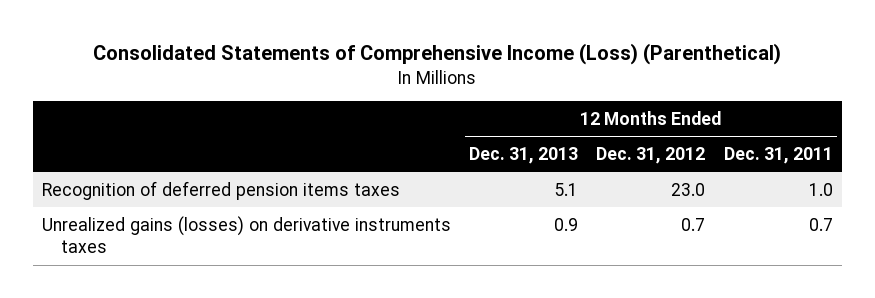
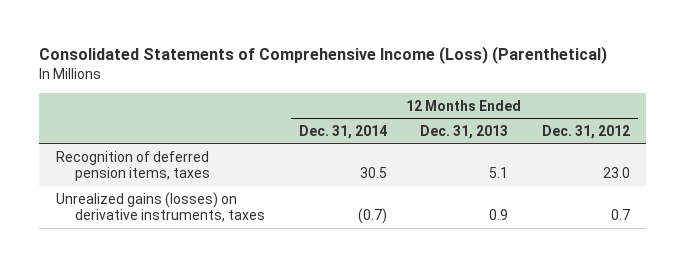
[723,146,833,164] Dec. 31, 2011 -> none
none -> [298,124,387,139] Dec. 31, 2014
[42,180,401,200] Recognition of deferred pension items taxes -> [55,150,211,182] Recognition of deferred pension items, taxes
[42,215,452,254] Unrealized gains (losses) on derivative instruments taxes -> [55,191,266,223] Unrealized gains (losses) on derivative instruments, taxes

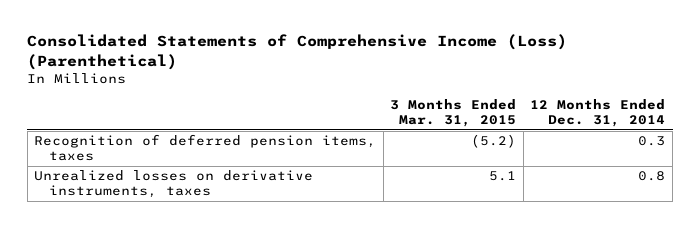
[420,124,509,139] Dec. 31, 2013 -> none
[541,124,630,139] Dec. 31, 2012 -> none
none -> [390,99,517,128] 3 Months Ended Mar. 31, 2015
[359,167,387,179] 30.5 -> [638,136,666,147] 0.3
[55,191,266,223] Unrealized gains (losses) on derivative instruments, taxes -> [34,170,314,199] Unrealized losses on derivative instruments, taxes
[357,208,387,225] (0.7) -> [638,171,666,182] 0.8

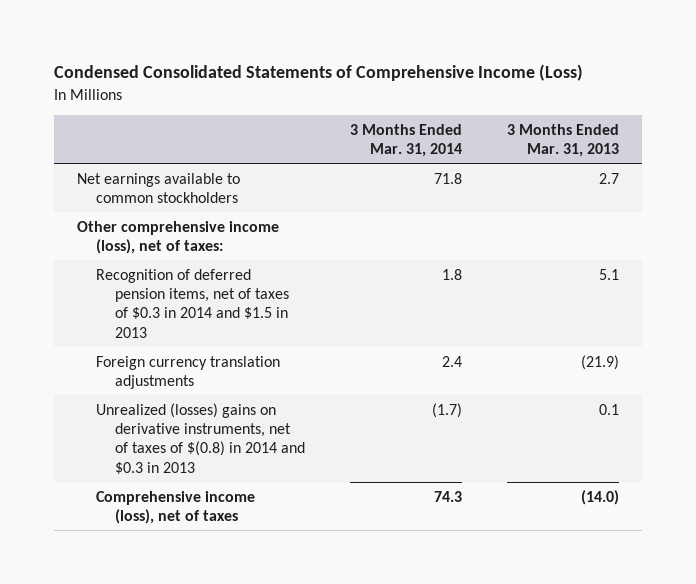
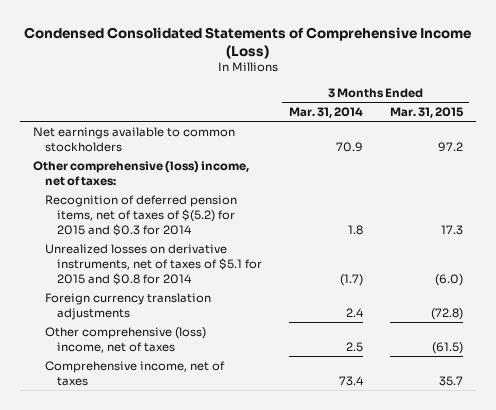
[507,123,620,158] 3 Months Ended Mar. 31, 2013 -> none
none -> [389,106,464,118] Mar. 31, 2015
[434,172,463,184] 71.8 -> [335,141,363,152] 70.9
[76,220,279,254] Other comprehensive income (loss), net of taxes: -> [33,160,250,186] Other comprehensive (loss) income, net of taxes:
[95,268,289,338] Recognition of deferred pension items, net of taxes of $0.3 in 2014 and $1.5 in 2013 -> [45,194,238,236] Recognition of deferred pension items, net of taxes of $(5.2) for 2015 and $0.3 for 2014
none -> [45,243,262,285] Unrealized losses on derivative instruments, net of taxes of $5.1 for 2015 and $0.8 for 2014
[95,402,305,474] Unrealized (losses) gains on derivative instruments, net of taxes of $(0.8) in 2014 and $0.3 in 2013 -> none
none -> [45,326,207,353] Other comprehensive (loss) income, net of taxes
[95,490,255,524] Comprehensive income (loss), net of taxes -> [45,360,226,386] Comprehensive income, net of taxes
[434,490,463,502] 74.3 -> [338,375,364,386] 73.4

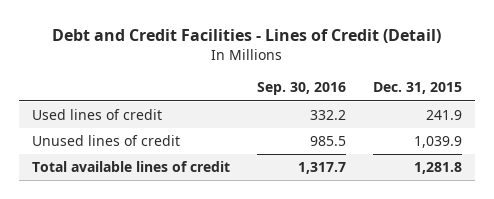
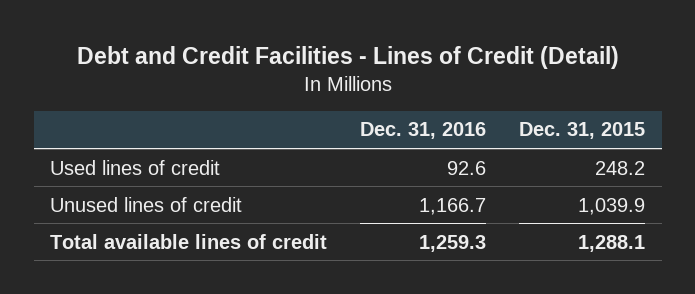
[257,82,347,96] Sep. 30, 2016 -> none
none -> [360,122,487,140] Dec. 31, 2016
[426,110,463,121] 241.9 -> [595,160,646,175] 248.2
[414,162,463,175] 1,281.8 -> [578,234,646,252] 1,288.1

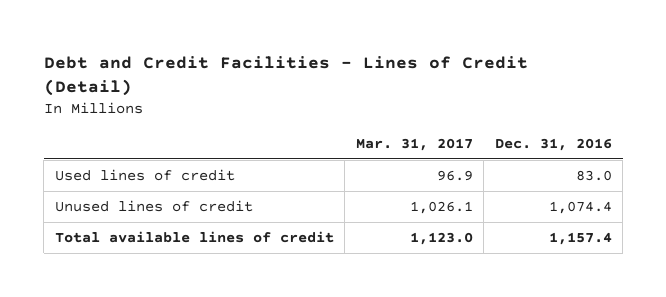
[519,122,646,140] Dec. 31, 2015 -> none
none -> [355,137,473,151] Mar. 31, 2017
[447,160,487,175] 92.6 -> [575,169,612,181] 83.0
[419,197,487,215] 1,166.7 -> [548,200,612,214] 1,074.4
[419,234,487,252] 1,259.3 -> [548,231,612,245] 1,157.4

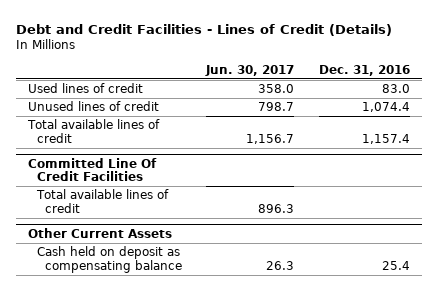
[43,55,528,96] Debt and Credit Facilities - Lines of Credit (Detail) -> [16,23,393,36] Debt and Credit Facilities - Lines of Credit (Details)
[355,137,473,151] Mar. 31, 2017 -> none
none -> [205,64,295,76] Jun. 30, 2017
none -> [28,157,158,182] Committed Line Of Credit Facilities
none -> [35,189,169,213] Total available lines of credit
none -> [28,227,173,238] Other Current Assets
none -> [36,246,182,273] Cash held on deposit as compensating balance

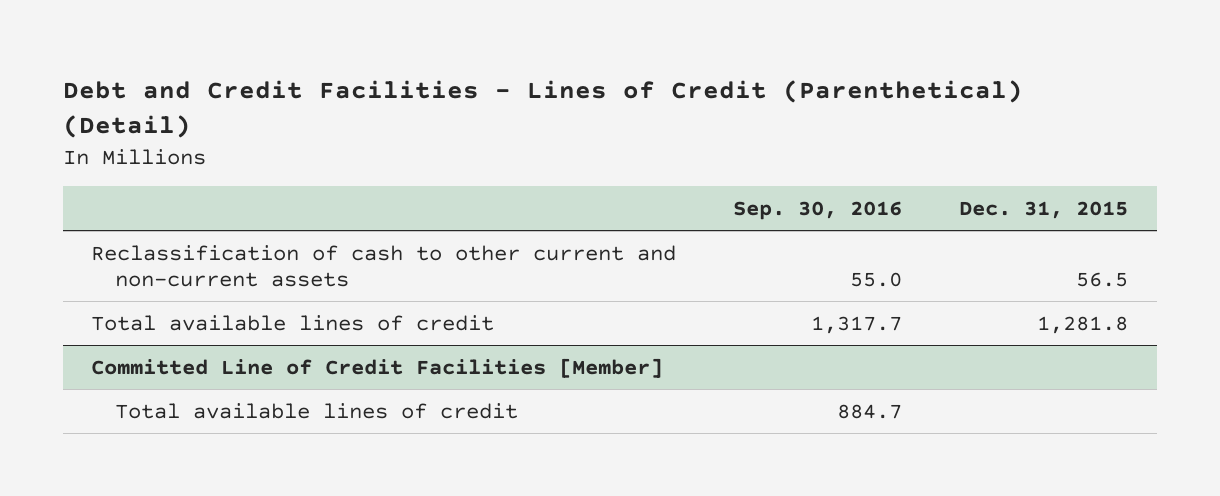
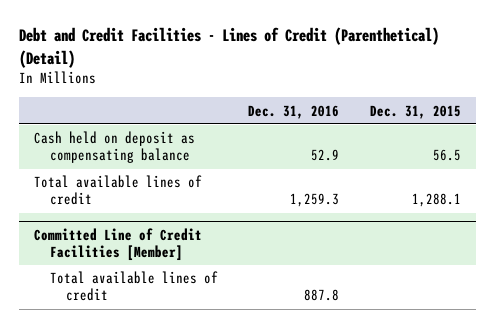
[733,200,903,220] Sep. 30, 2016 -> none
none -> [248,104,340,119] Dec. 31, 2016
[91,244,677,288] Reclassification of cash to other current and non-current assets -> [33,131,195,164] Cash held on deposit as compensating balance
[1037,315,1129,334] 1,281.8 -> [411,193,461,208] 1,288.1

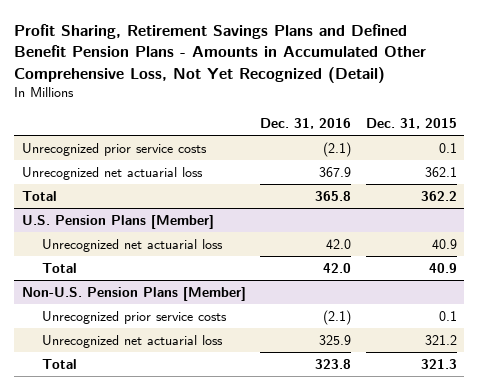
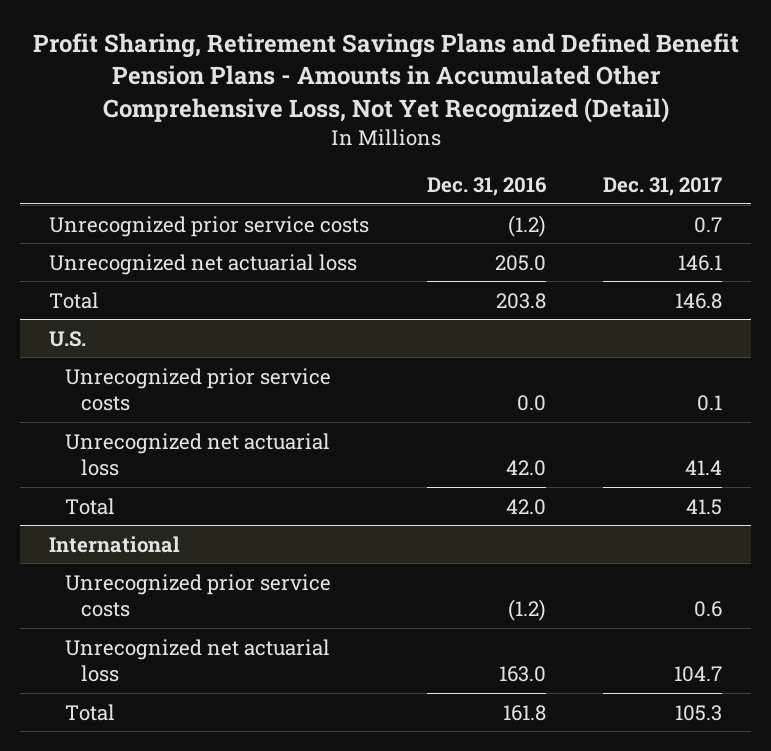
[365,118,457,130] Dec. 31, 2015 -> none
none -> [603,176,723,196] Dec. 31, 2017
[323,141,352,157] (2.1) -> [507,214,546,237] (1.2)
[319,166,352,177] 367.9 -> [494,254,546,271] 205.0
[315,190,352,201] 365.8 -> [495,292,546,309] 203.8
[21,214,214,229] U.S. Pension Plans [Member] -> [48,330,86,347] U.S.
none -> [65,367,332,412] Unrecognized prior service costs
[21,286,246,301] Non-U.S. Pension Plans [Member] -> [48,535,180,553] International
[323,309,352,325] (2.1) -> [507,599,546,622] (1.2)
[319,334,352,345] 325.9 -> [498,666,546,683] 163.0
[315,358,352,369] 323.8 -> [502,704,546,721] 161.8

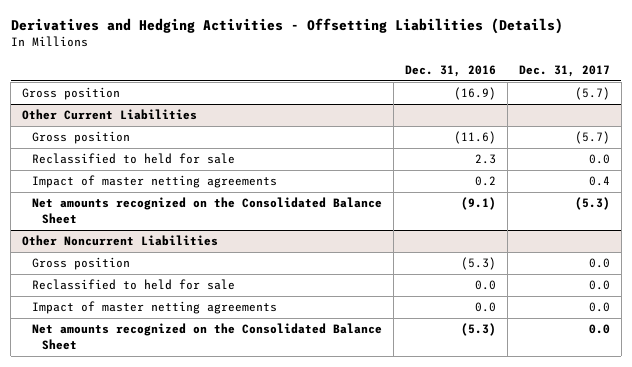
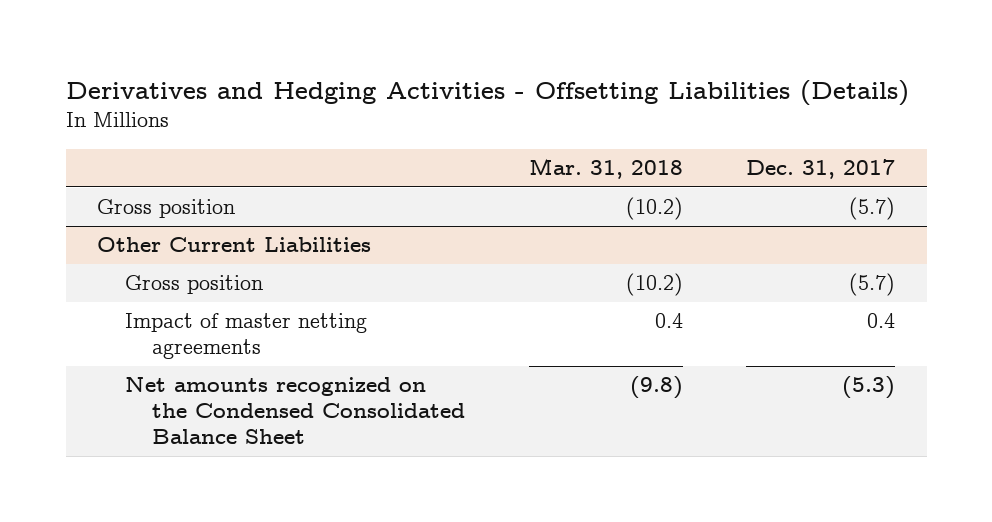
[405,64,497,77] Dec. 31, 2016 -> none
none -> [528,157,683,179] Mar. 31, 2018
[32,153,236,165] Reclassified to held for sale -> none
[22,235,219,247] Other Noncurrent Liabilities -> none
[32,257,131,271] Gross position -> none
[32,279,236,291] Reclassified to held for sale -> none
[32,301,278,315] Impact of master netting agreements -> none
[32,323,383,350] Net amounts recognized on the Consolidated Balance Sheet -> none
[32,197,383,224] Net amounts recognized on the Consolidated Balance Sheet -> [124,377,466,444] Net amounts recognized on the Condensed Consolidated Balance Sheet

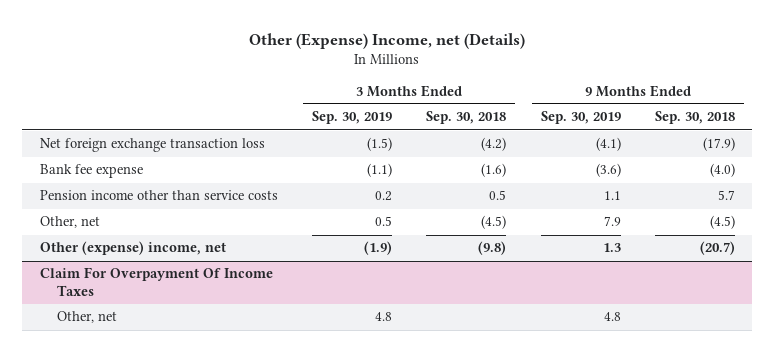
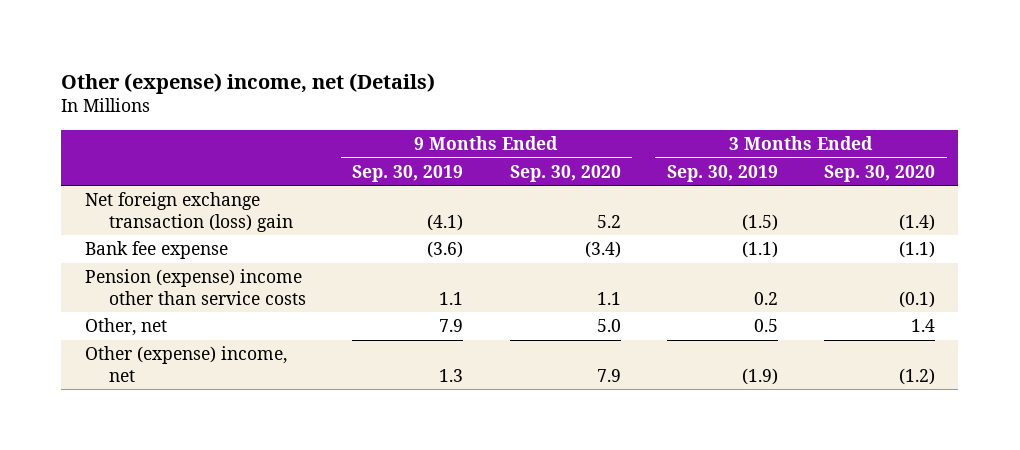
[249,32,526,49] Other (Expense) Income, net (Details) -> [61,72,436,94] Other (expense) income, net (Details)
[426,111,507,125] Sep. 30, 2018 -> none
[655,111,736,125] Sep. 30, 2018 -> none
none -> [509,164,621,182] Sep. 30, 2020
none -> [824,164,936,182] Sep. 30, 2020
[39,138,265,153] Net foreign exchange transaction loss -> [84,192,293,232] Net foreign exchange transaction (loss) gain
[39,190,278,201] Pension income other than service costs -> [84,269,306,305] Pension (expense) income other than service costs
[39,267,273,296] Claim For Overpayment Of Income Taxes -> none
[56,311,117,324] Other, net -> none

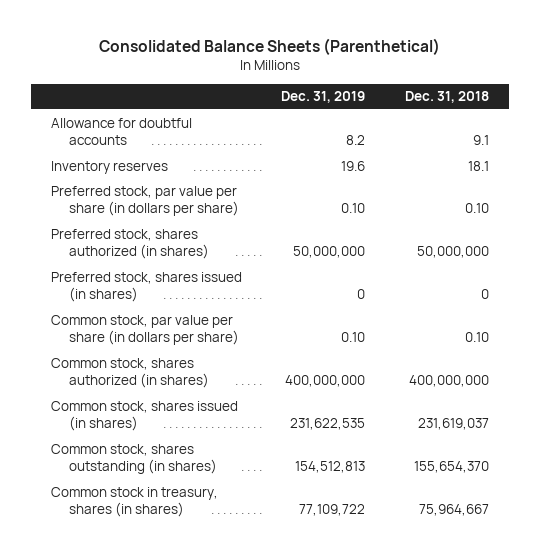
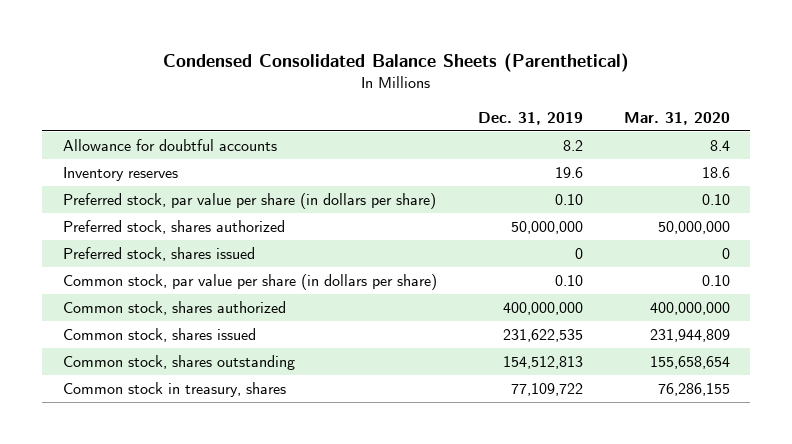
[98,38,440,56] Consolidated Balance Sheets (Parenthetical) -> [163,52,630,72] Condensed Consolidated Balance Sheets (Parenthetical)
[404,91,489,104] Dec. 31, 2018 -> none
none -> [623,111,730,125] Mar. 31, 2020
[51,228,209,259] Preferred stock, shares authorized (in shares) -> [62,220,285,235] Preferred stock, shares authorized
[51,271,243,302] Preferred stock, shares issued (in shares) -> [62,247,255,262] Preferred stock, shares issued
[51,357,209,388] Common stock, shares authorized (in shares) -> [62,301,286,316] Common stock, shares authorized
[51,400,239,431] Common stock, shares issued (in shares) -> [62,328,256,343] Common stock, shares issued
[51,443,217,474] Common stock, shares outstanding (in shares) -> [62,355,295,371] Common stock, shares outstanding
[51,486,219,517] Common stock in treasury, shares (in shares) -> [62,382,286,398] Common stock in treasury, shares

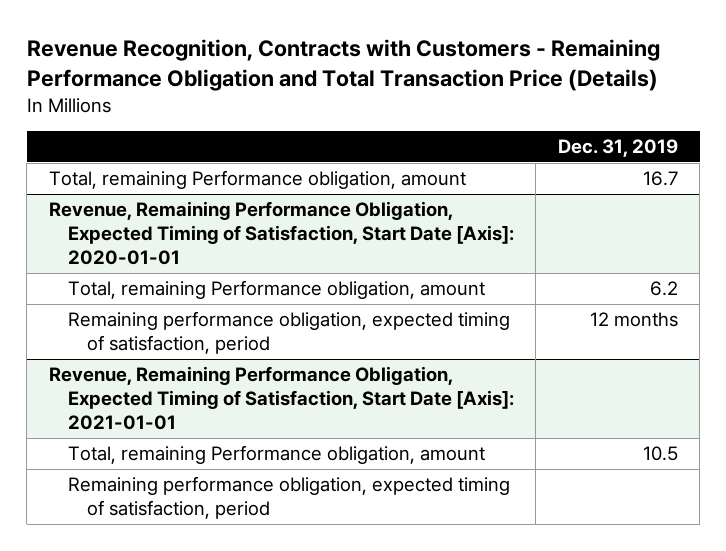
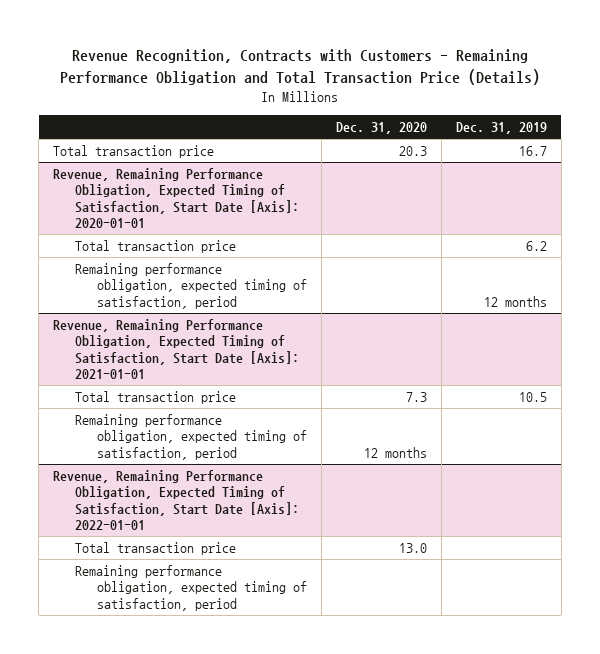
none -> [335,122,427,135] Dec. 31, 2020
[48,170,466,190] Total, remaining Performance obligation, amount -> [53,145,215,159] Total transaction price
[67,280,485,300] Total, remaining Performance obligation, amount -> [75,240,237,254] Total transaction price
[67,445,485,465] Total, remaining Performance obligation, amount -> [75,391,237,405] Total transaction price
none -> [53,470,300,530] Revenue, Remaining Performance Obligation, Expected Timing of Satisfaction, Start Date [Axis]: 2022-01-01
none -> [75,542,237,556] Total transaction price
none -> [75,565,307,611] Remaining performance obligation, expected timing of satisfaction, period

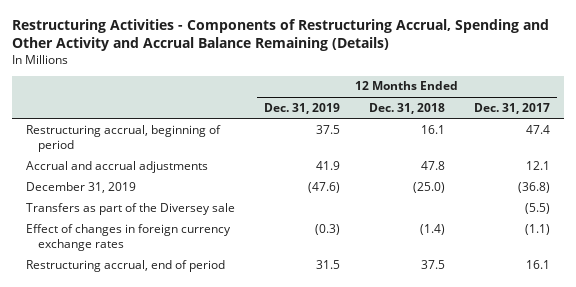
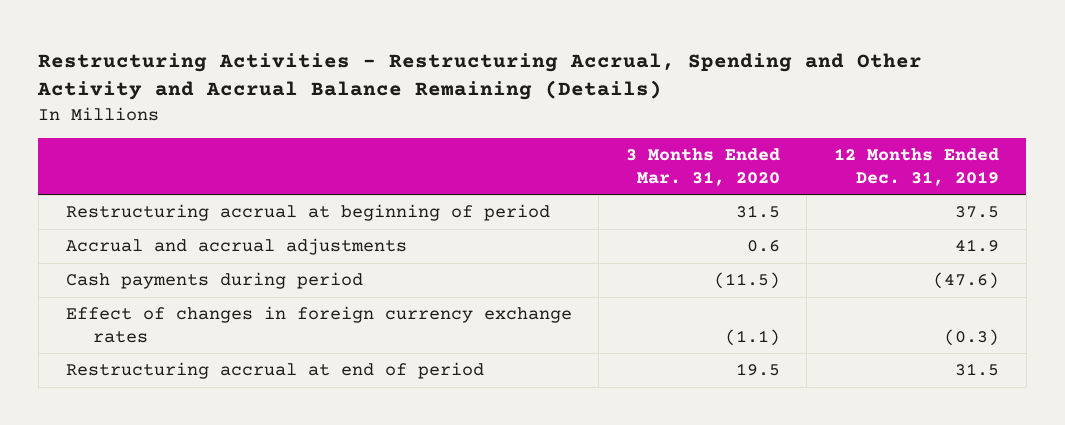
[11,18,549,52] Restructuring Activities - Components of Restructuring Accrual, Spending and Other Activity and Accrual Balance Remaining (Details) -> [37,52,923,101] Restructuring Activities - Restructuring Accrual, Spending and Other Activity and Accrual Balance Remaining (Details)
[369,102,446,114] Dec. 31, 2018 -> none
[473,102,550,114] Dec. 31, 2017 -> none
none -> [625,148,780,186] 3 Months Ended Mar. 31, 2020
[26,124,222,152] Restructuring accrual, beginning of period -> [65,204,550,222] Restructuring accrual at beginning of period
[26,202,236,215] Transfers as part of the Diversey sale -> none
[26,181,137,193] December 31, 2019 -> [65,272,363,290] Cash payments during period
[26,259,226,272] Restructuring accrual, end of period -> [65,362,484,380] Restructuring accrual at end of period

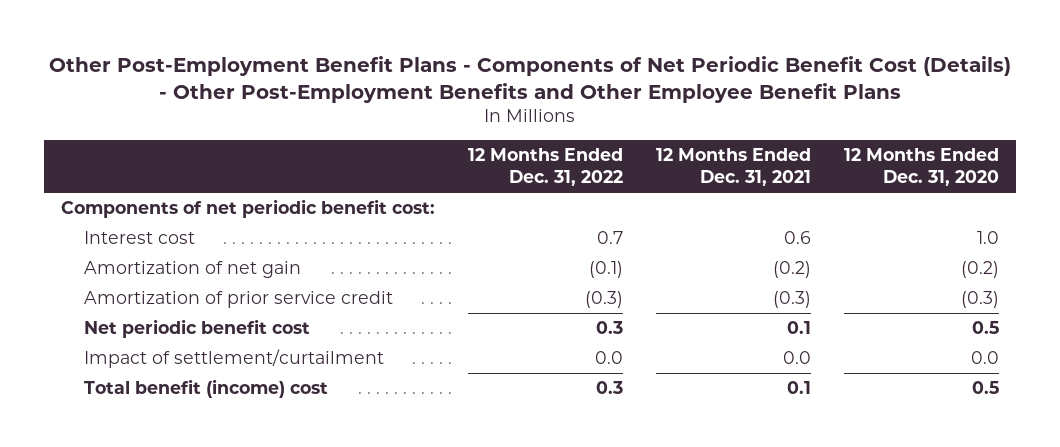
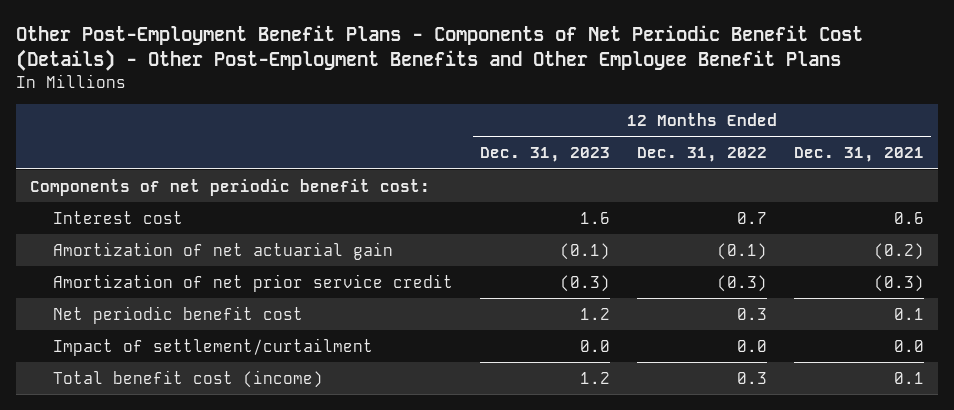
[844,148,1000,187] 12 Months Ended Dec. 31, 2020 -> none
none -> [479,147,610,163] Dec. 31, 2023
[84,261,302,279] Amortization of net gain -> [52,241,393,260] Amortization of net actuarial gain
[84,291,394,309] Amortization of prior service credit -> [52,273,453,292] Amortization of net prior service credit
[84,379,329,399] Total benefit (income) cost -> [52,369,323,388] Total benefit cost (income)

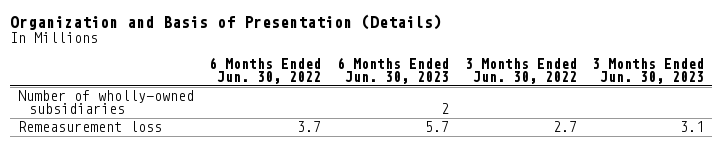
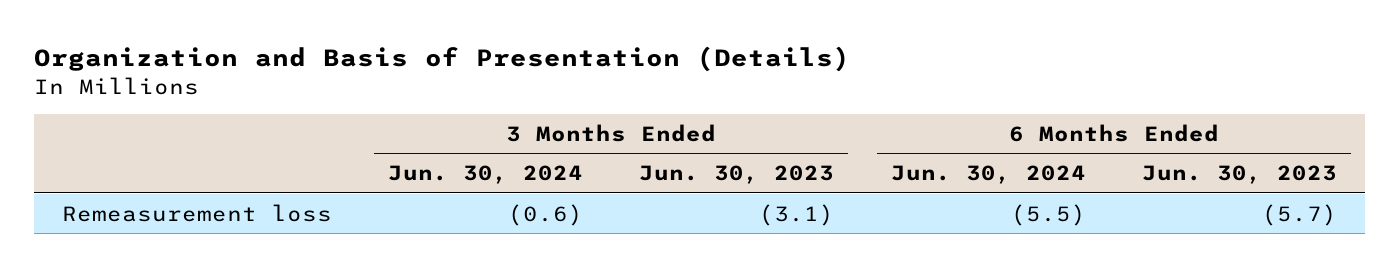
[209,56,322,84] 6 Months Ended Jun. 30, 2022 -> none
[464,57,577,84] 3 Months Ended Jun. 30, 2022 -> none
none -> [388,165,584,185] Jun. 30, 2024
none -> [890,165,1086,185] Jun. 30, 2024
[17,90,194,115] Number of wholly-owned subsidiaries -> none
[425,121,450,133] 5.7 -> [1261,203,1337,226] (5.7)
[680,121,705,133] 3.1 -> [759,203,835,226] (3.1)

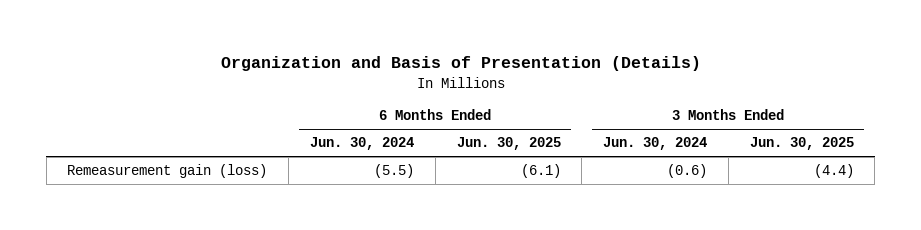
[639,165,835,185] Jun. 30, 2023 -> none
[1141,165,1337,185] Jun. 30, 2023 -> none
none -> [456,137,561,151] Jun. 30, 2025
none -> [749,137,854,151] Jun. 30, 2025
[61,203,332,222] Remeasurement loss -> [67,164,268,179] Remeasurement gain (loss)

